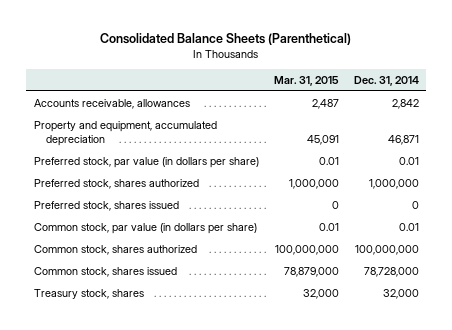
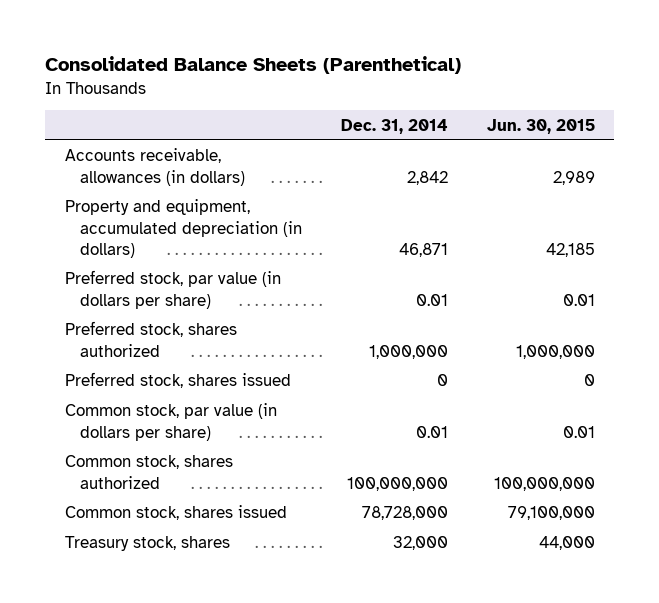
[273,75,339,86] Mar. 31, 2015 -> none
none -> [486,118,595,134] Jun. 30, 2015
[33,99,190,110] Accounts receivable, allowances -> [64,148,246,186] Accounts receivable, allowances (in dollars)
[33,121,217,146] Property and equipment, accumulated depreciation -> [64,199,303,259] Property and equipment, accumulated depreciation (in dollars)

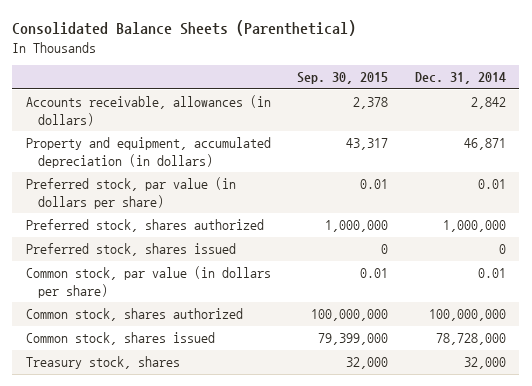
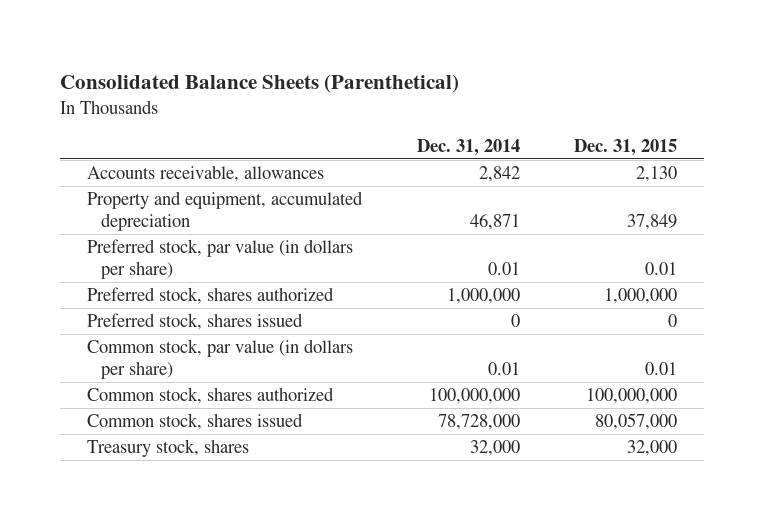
[297,72,389,85] Sep. 30, 2015 -> none
none -> [574,138,678,156] Dec. 31, 2015
[25,95,271,126] Accounts receivable, allowances (in dollars) -> [87,165,325,183] Accounts receivable, allowances
[25,137,271,168] Property and equipment, accumulated depreciation (in dollars) -> [87,191,364,231] Property and equipment, accumulated depreciation

